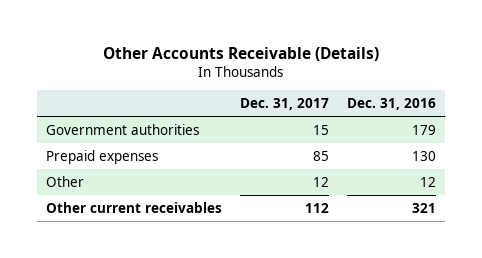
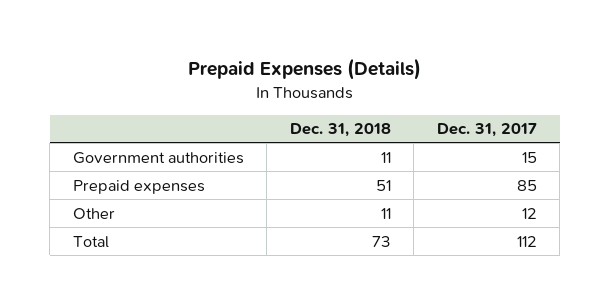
[103,46,380,61] Other Accounts Receivable (Details) -> [187,58,421,81] Prepaid Expenses (Details)
[346,98,436,111] Dec. 31, 2016 -> none
none -> [289,123,391,138] Dec. 31, 2018
[46,201,223,213] Other current receivables -> [72,235,109,248] Total

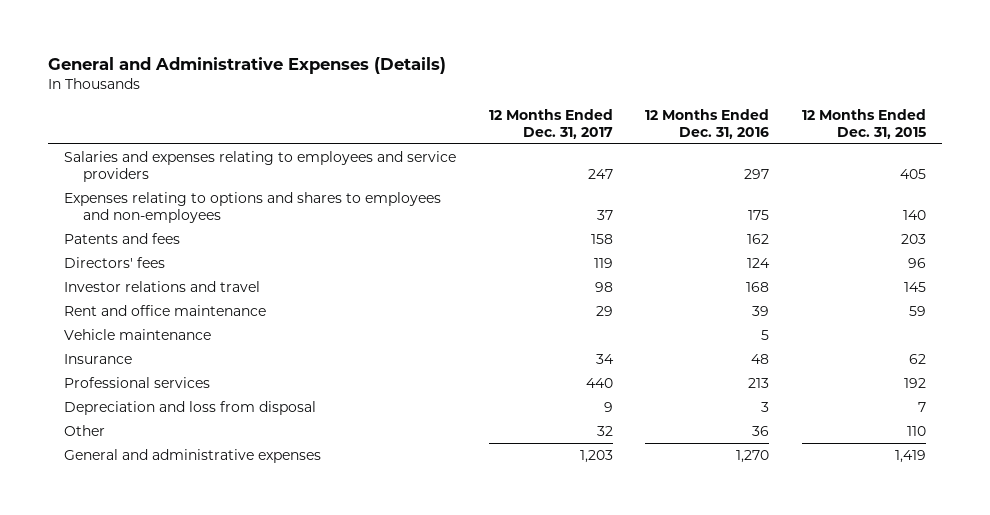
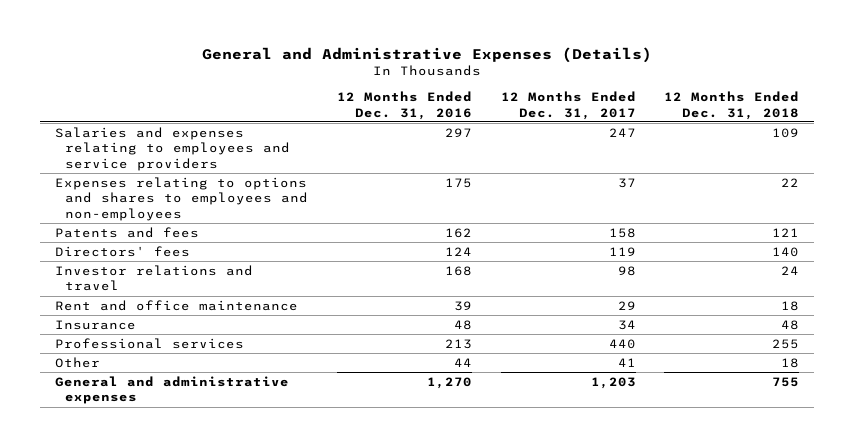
[801,109,926,139] 12 Months Ended Dec. 31, 2015 -> none
none -> [664,91,800,120] 12 Months Ended Dec. 31, 2018
[64,329,212,341] Vehicle maintenance -> none
[64,401,317,416] Depreciation and loss from disposal -> none
[596,426,613,437] 32 -> [617,357,636,367] 41
[752,426,770,437] 36 -> [453,357,472,367] 44

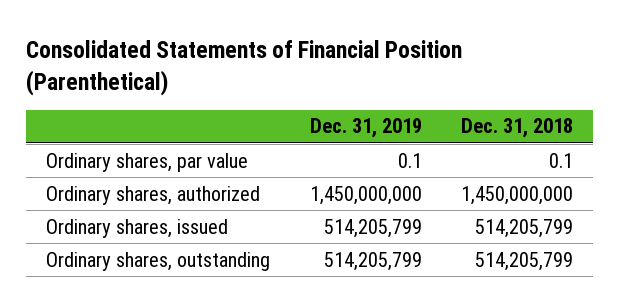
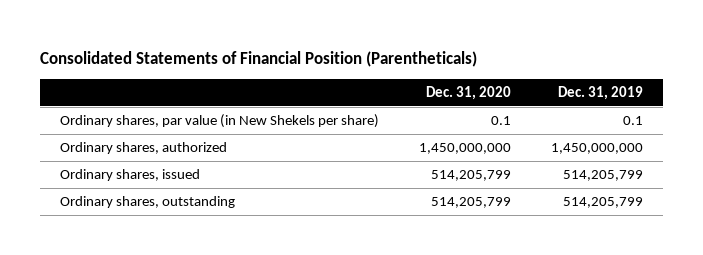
[26,39,463,96] Consolidated Statements of Financial Position (Parenthetical) -> [40,50,478,67] Consolidated Statements of Financial Position (Parentheticals)
[461,118,574,139] Dec. 31, 2018 -> none
none -> [426,85,512,100] Dec. 31, 2020
[46,152,249,172] Ordinary shares, par value -> [60,114,380,129] Ordinary shares, par value (in New Shekels per share)

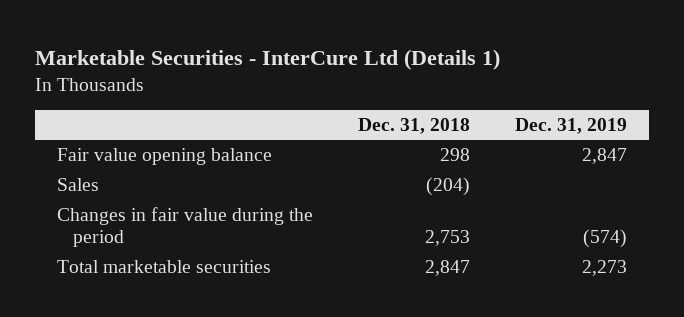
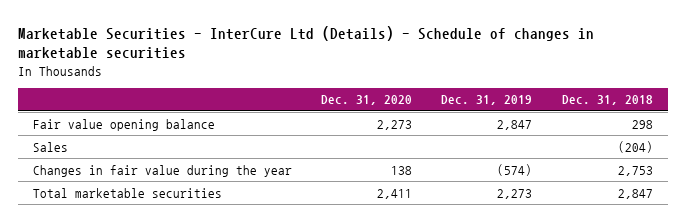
[34,48,500,70] Marketable Securities - InterCure Ltd (Details 1) -> [17,25,594,60] Marketable Securities - InterCure Ltd (Details) - Schedule of changes in marketable securities
none -> [320,95,412,106] Dec. 31, 2020
[57,207,314,248] Changes in fair value during the period -> [32,164,292,177] Changes in fair value during the year

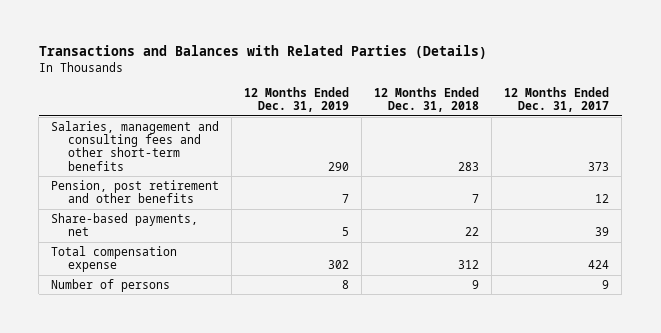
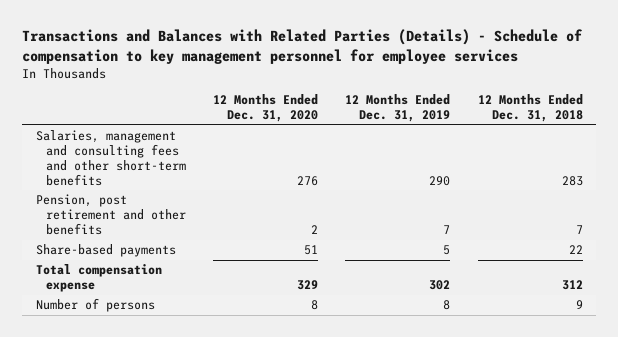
[38,45,487,60] Transactions and Balances with Related Parties (Details) -> [21,29,583,64] Transactions and Balances with Related Parties (Details) - Schedule of compensation to key management personnel for employee services
[504,86,610,113] 12 Months Ended Dec. 31, 2017 -> none
none -> [213,94,319,123] 12 Months Ended Dec. 31, 2020
[51,212,199,237] Share-based payments, net -> [35,244,176,258] Share-based payments

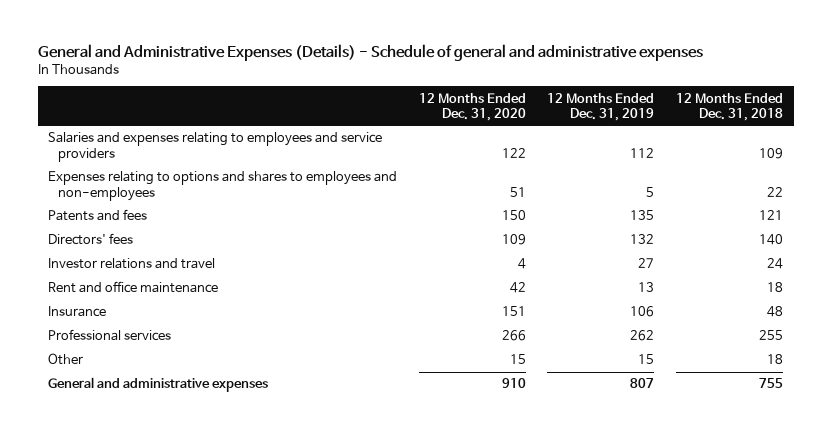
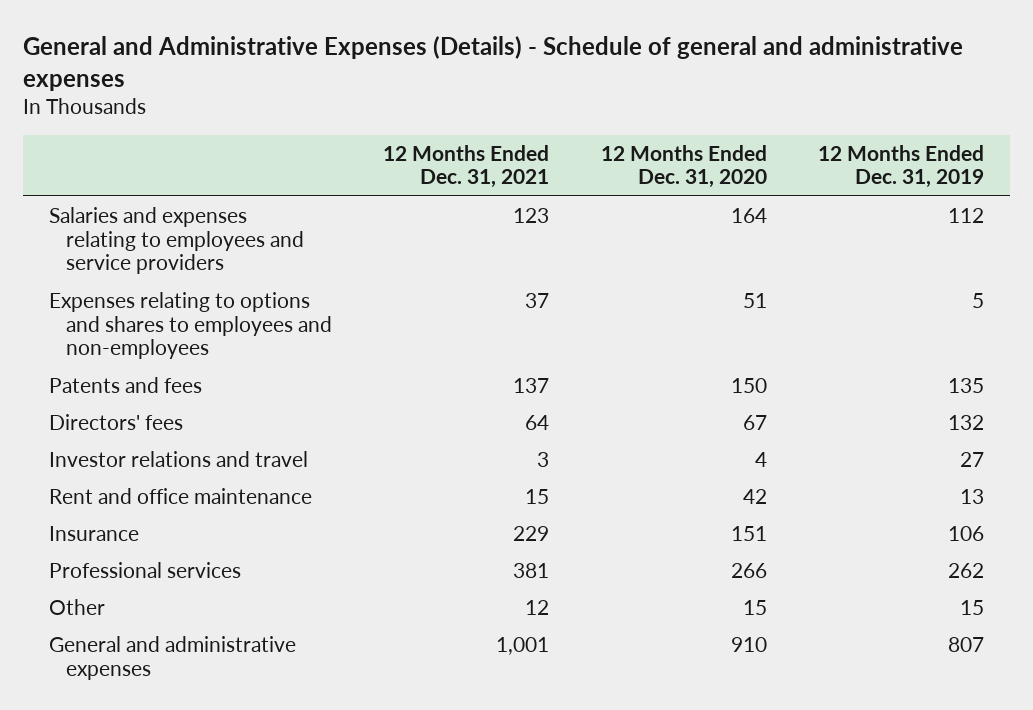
[675,92,783,121] 12 Months Ended Dec. 31, 2018 -> none
none -> [383,144,550,189] 12 Months Ended Dec. 31, 2021
[501,147,526,158] 122 -> [730,208,767,224] 164
[501,234,526,246] 109 -> [742,415,767,431] 67

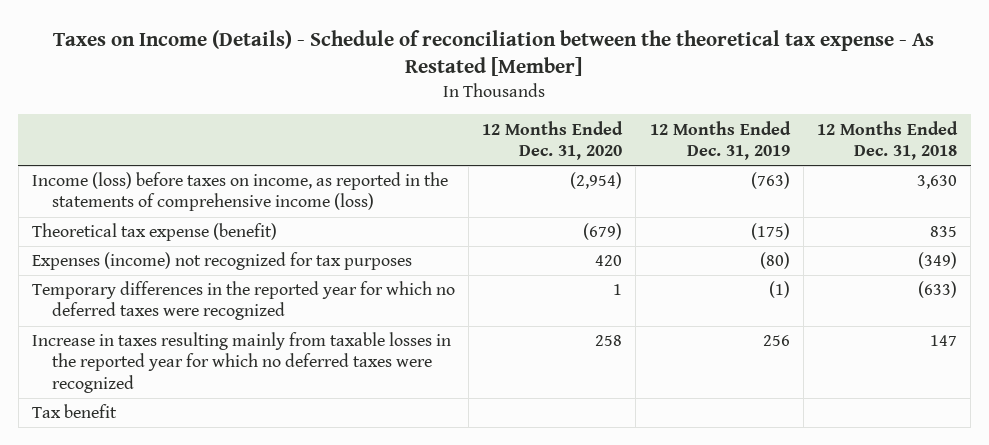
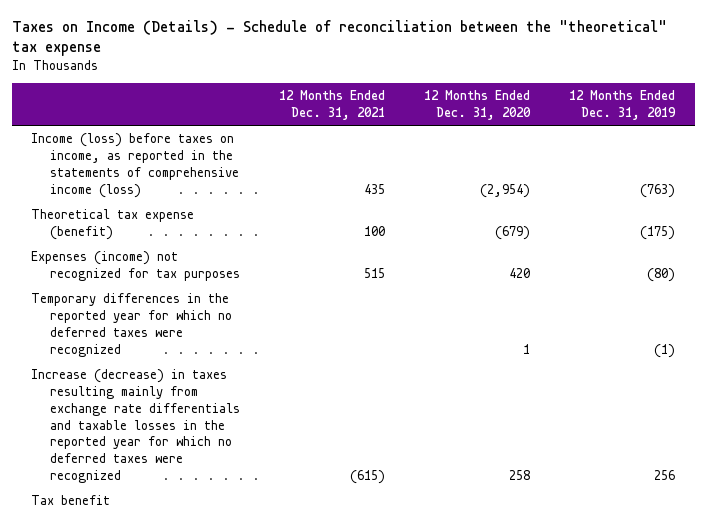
[53,29,935,76] Taxes on Income (Details) - Schedule of reconciliation between the theoretical tax expense - As Restated [Member] -> [11,20,667,57] Taxes on Income (Details) - Schedule of reconciliation between the "theoretical" tax expense
[817,120,959,160] 12 Months Ended Dec. 31, 2018 -> none
none -> [279,90,386,121] 12 Months Ended Dec. 31, 2021
[31,332,451,393] Increase in taxes resulting mainly from taxable losses in the reported year for which no deferred taxes were recognized -> [31,369,241,484] Increase (decrease) in taxes resulting mainly from exchange rate differentials and taxable losses in the reported year for which no deferred taxes were recognized

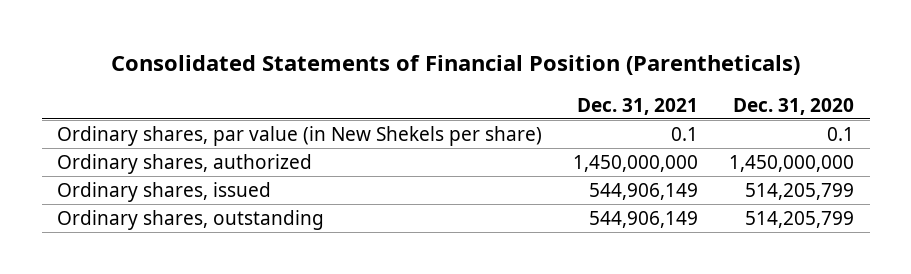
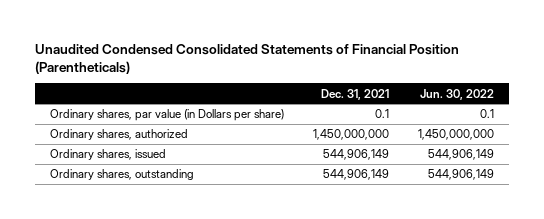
[110,55,800,76] Consolidated Statements of Financial Position (Parentheticals) -> [35,43,460,74] Unaudited Condensed Consolidated Statements of Financial Position (Parentheticals)
[733,97,855,115] Dec. 31, 2020 -> none
none -> [420,88,495,100] Jun. 30, 2022
[57,125,543,146] Ordinary shares, par value (in New Shekels per share) -> [49,109,284,122] Ordinary shares, par value (in Dollars per share)

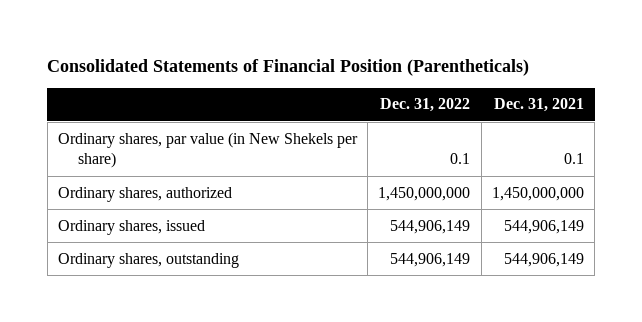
[35,43,460,74] Unaudited Condensed Consolidated Statements of Financial Position (Parentheticals) -> [47,58,530,76] Consolidated Statements of Financial Position (Parentheticals)
[420,88,495,100] Jun. 30, 2022 -> none
none -> [380,98,471,113] Dec. 31, 2022
[49,109,284,122] Ordinary shares, par value (in Dollars per share) -> [57,131,358,169] Ordinary shares, par value (in New Shekels per share)

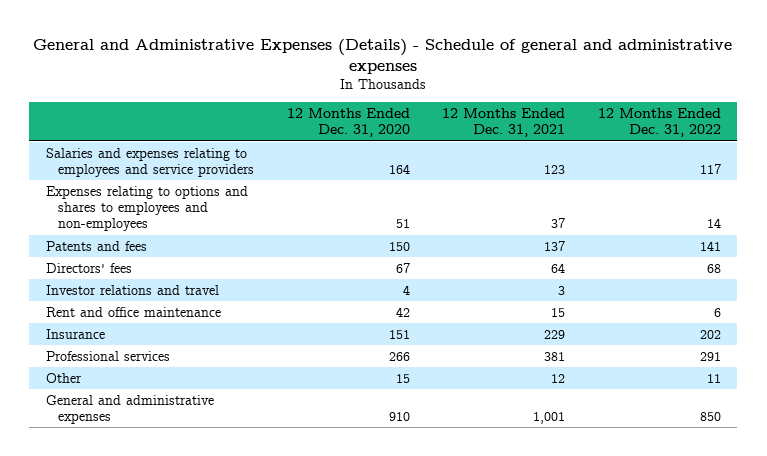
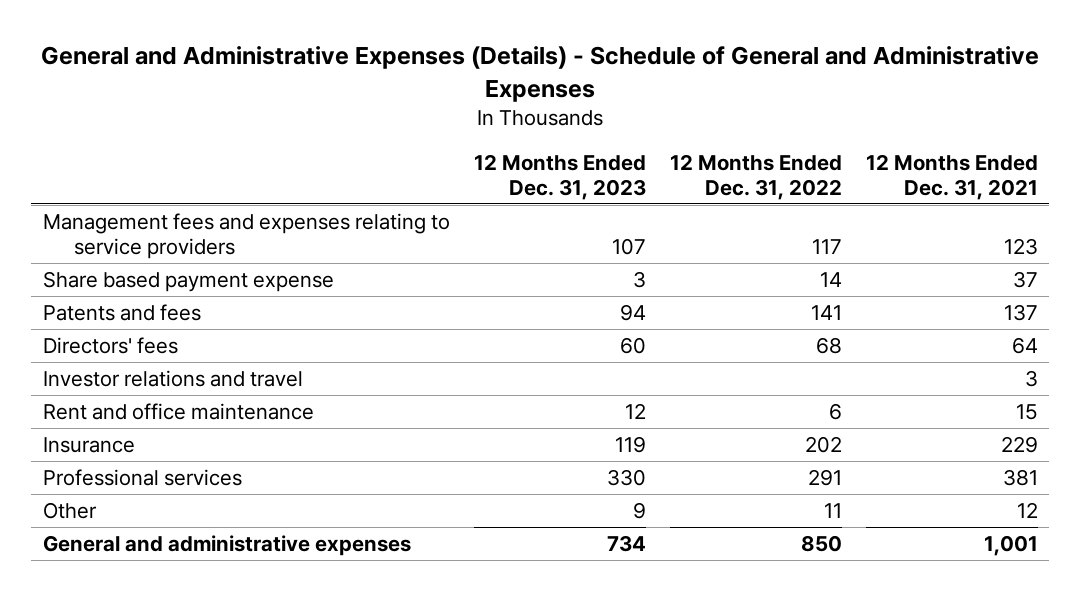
[33,39,733,74] General and Administrative Expenses (Details) - Schedule of general and administrative expenses -> [41,45,1040,102] General and Administrative Expenses (Details) - Schedule of General and Administrative Expenses
[286,108,410,138] 12 Months Ended Dec. 31, 2020 -> none
none -> [473,154,646,200] 12 Months Ended Dec. 31, 2023
[45,147,254,177] Salaries and expenses relating to employees and service providers -> [43,213,451,259] Management fees and expenses relating to service providers
[45,185,248,231] Expenses relating to options and shares to employees and non-employees -> [43,271,335,293] Share based payment expense

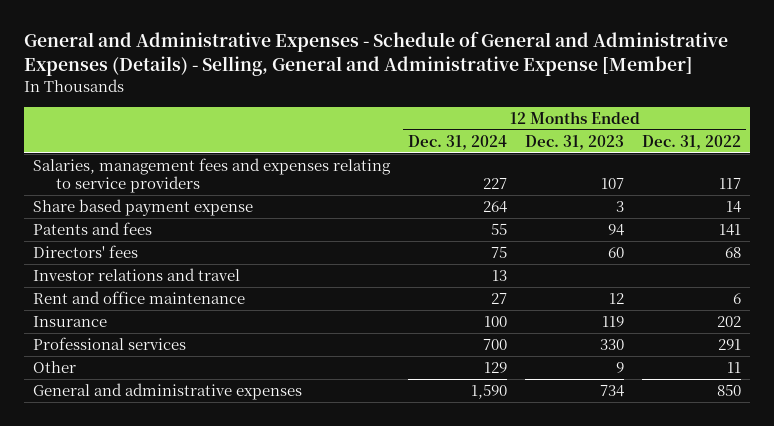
[41,45,1040,102] General and Administrative Expenses (Details) - Schedule of General and Administrative Expenses -> [23,31,728,77] General and Administrative Expenses - Schedule of General and Administrative Expenses (Details) - Selling, General and Administrative Expense [Member]
[865,154,1038,200] 12 Months Ended Dec. 31, 2021 -> none
none -> [408,134,508,150] Dec. 31, 2024
[43,213,451,259] Management fees and expenses relating to service providers -> [32,158,391,193] Salaries, management fees and expenses relating to service providers

